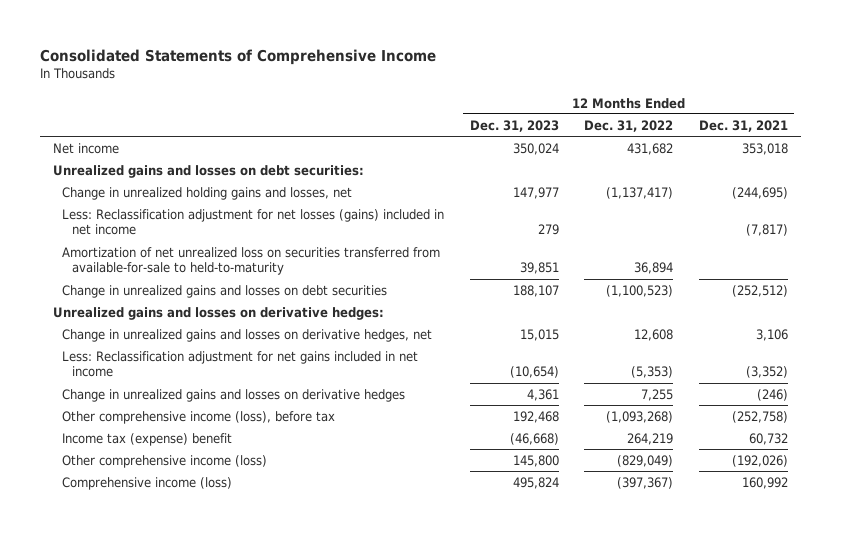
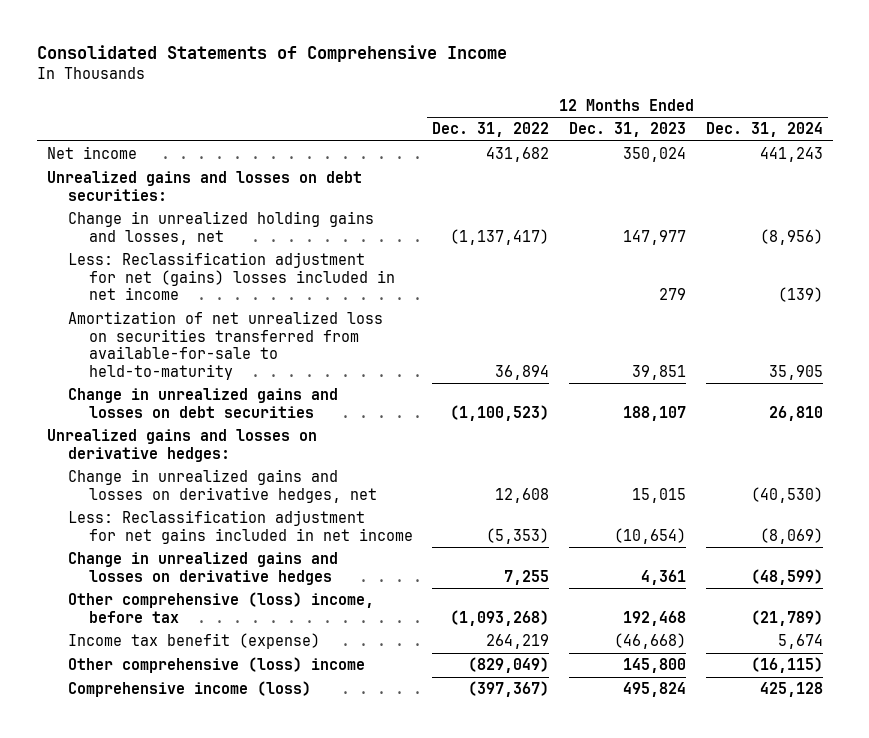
[698,119,788,132] Dec. 31, 2021 -> none
none -> [705,122,823,138] Dec. 31, 2024
[62,208,445,236] Less: Reclassification adjustment for net losses (gains) included in net income -> [67,252,395,301] Less: Reclassification adjustment for net (gains) losses included in net income
[62,410,336,424] Other comprehensive income (loss), before tax -> [67,592,374,623] Other comprehensive (loss) income, before tax
[62,432,233,446] Income tax (expense) benefit -> [67,633,320,650] Income tax benefit (expense)
[62,454,268,468] Other comprehensive income (loss) -> [67,657,365,674] Other comprehensive (loss) income

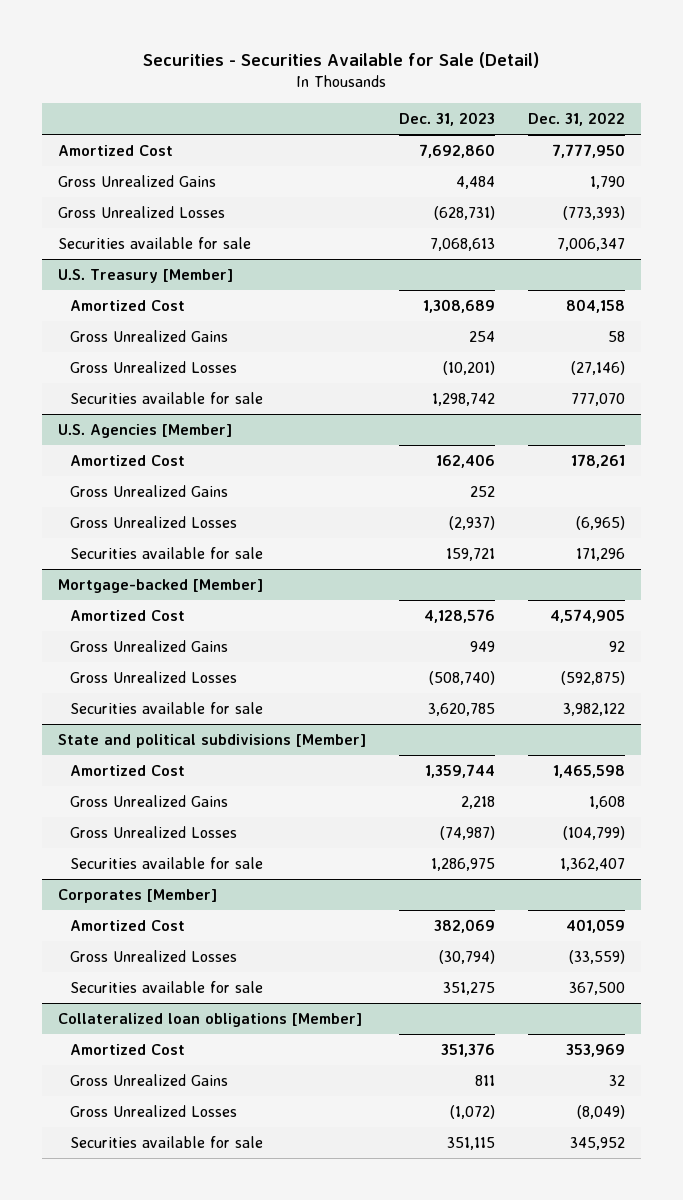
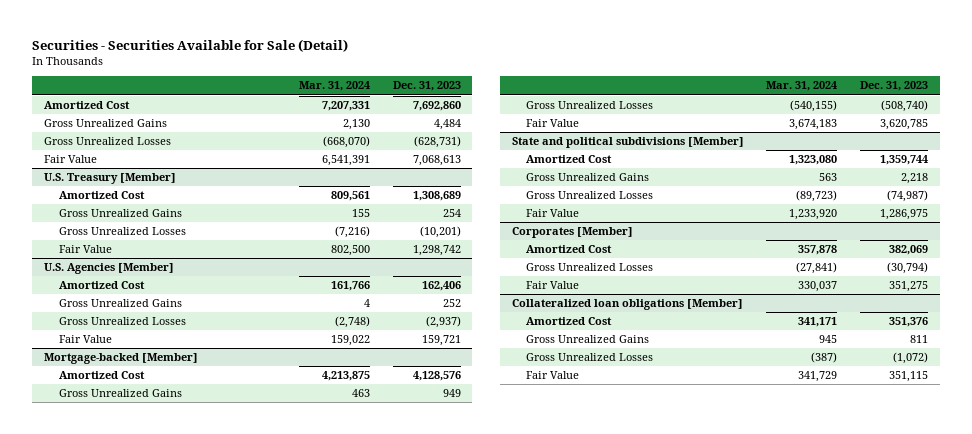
[527,112,625,127] Dec. 31, 2022 -> none
none -> [298,81,370,92] Mar. 31, 2024
[58,236,252,249] Securities available for sale -> [43,155,97,164] Fair Value
[69,391,263,404] Securities available for sale -> [58,245,112,254] Fair Value
[69,546,263,559] Securities available for sale -> [58,335,112,344] Fair Value
[69,701,263,714] Securities available for sale -> [526,119,580,128] Fair Value
[69,856,263,869] Securities available for sale -> [526,209,580,218] Fair Value
[69,980,263,993] Securities available for sale -> [526,281,580,290] Fair Value
[69,1135,263,1148] Securities available for sale -> [526,371,580,380] Fair Value

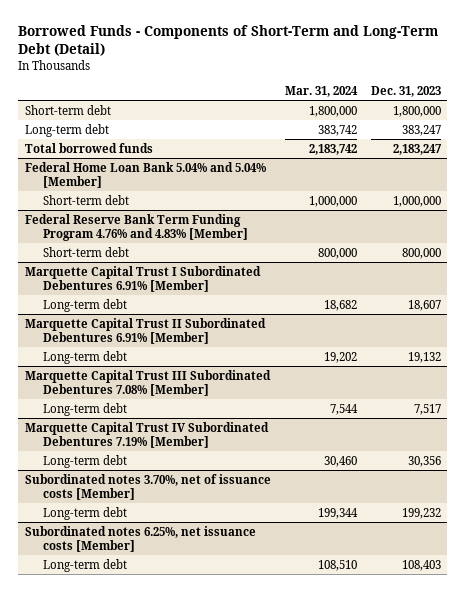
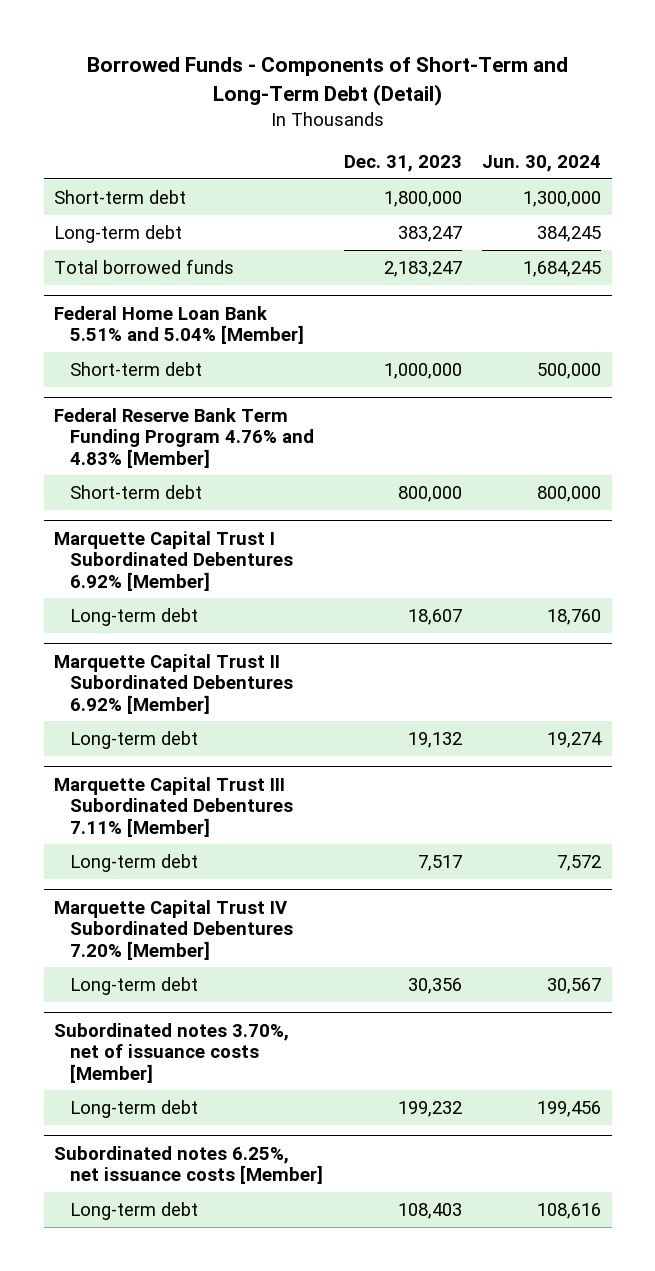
[284,85,358,97] Mar. 31, 2024 -> none
none -> [482,155,602,173] Jun. 30, 2024
[24,161,267,188] Federal Home Loan Bank 5.04% and 5.04% [Member] -> [53,305,305,345] Federal Home Loan Bank 5.51% and 5.04% [Member]
[24,265,261,292] Marquette Capital Trust I Subordinated Debentures 6.91% [Member] -> [53,530,294,591] Marquette Capital Trust I Subordinated Debentures 6.92% [Member]
[24,317,266,344] Marquette Capital Trust II Subordinated Debentures 6.91% [Member] -> [53,653,294,714] Marquette Capital Trust II Subordinated Debentures 6.92% [Member]
[24,369,271,396] Marquette Capital Trust III Subordinated Debentures 7.08% [Member] -> [53,776,294,837] Marquette Capital Trust III Subordinated Debentures 7.11% [Member]
[24,421,269,448] Marquette Capital Trust IV Subordinated Debentures 7.19% [Member] -> [53,899,294,960] Marquette Capital Trust IV Subordinated Debentures 7.20% [Member]

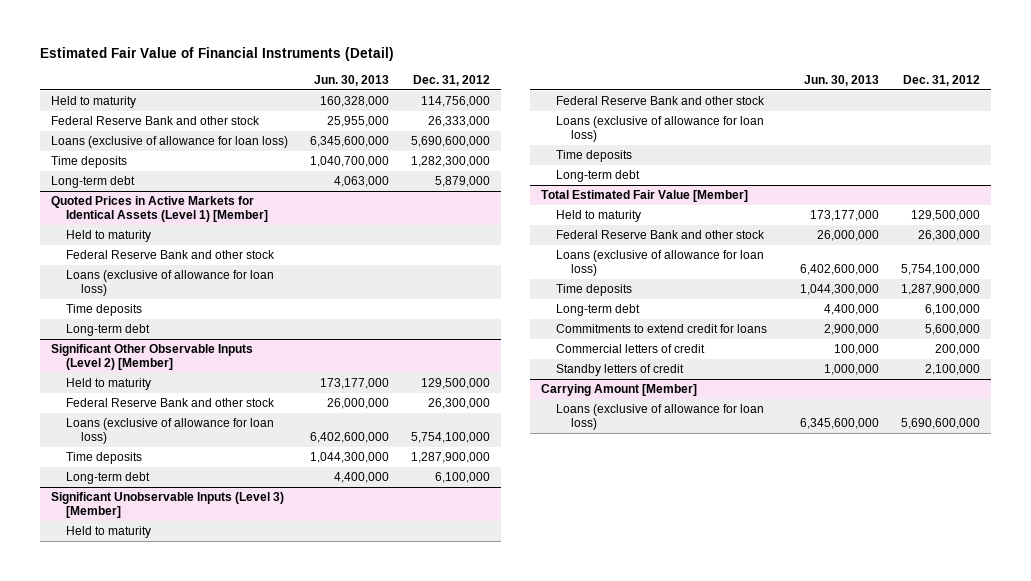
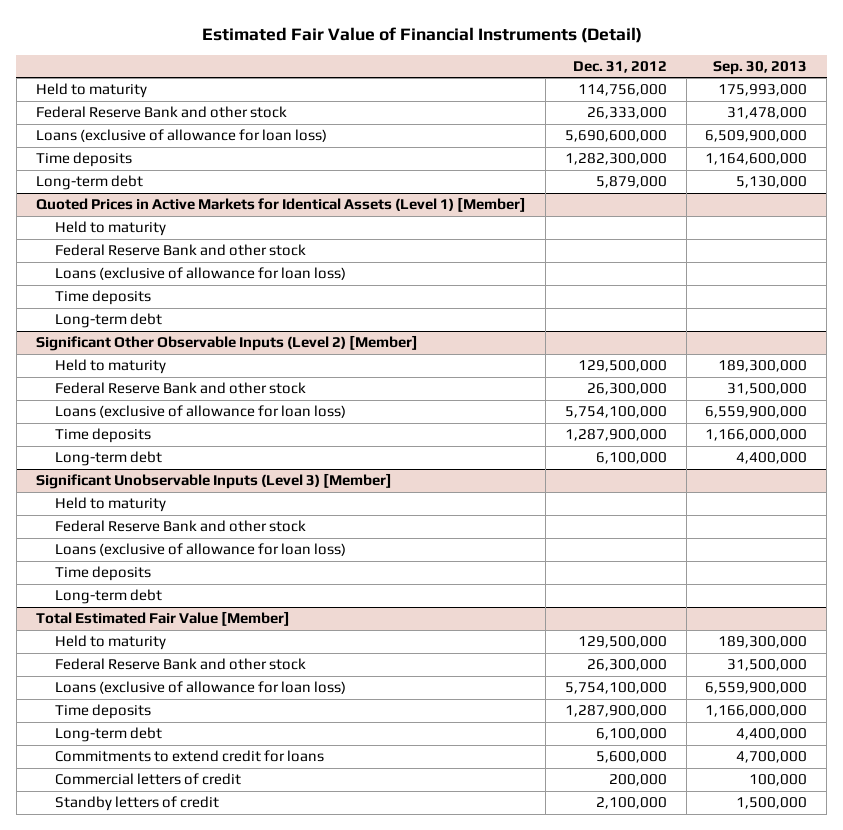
[313,75,389,87] Jun. 30, 2013 -> none
none -> [713,61,808,76] Sep. 30, 2013
[540,383,697,396] Carrying Amount [Member] -> none
[555,403,764,431] Loans (exclusive of allowance for loan loss) -> none

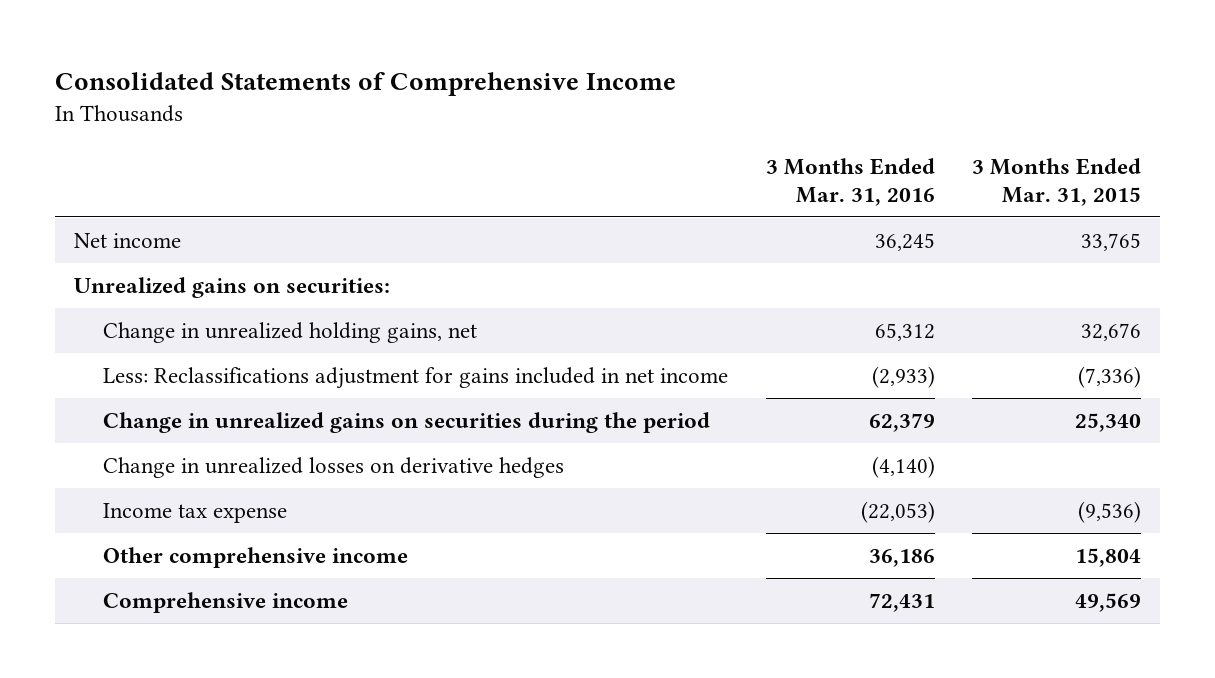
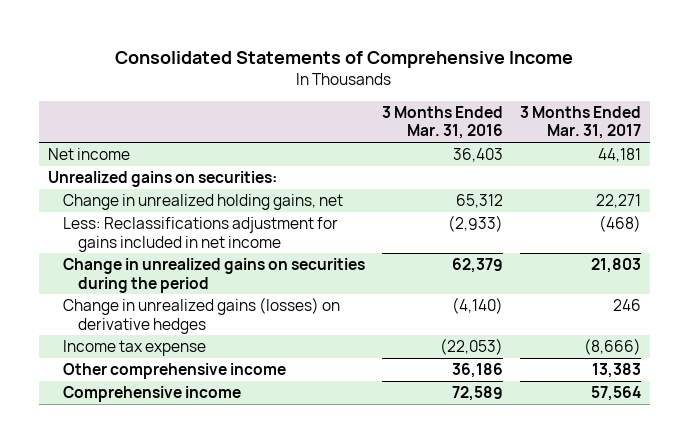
[972,158,1142,206] 3 Months Ended Mar. 31, 2015 -> none
none -> [520,106,642,140] 3 Months Ended Mar. 31, 2017
[874,232,935,251] 36,245 -> [452,148,503,163] 36,403
[103,456,565,478] Change in unrealized losses on derivative hedges -> [62,297,340,334] Change in unrealized gains (losses) on derivative hedges
[868,592,935,612] 72,431 -> [451,386,503,402] 72,589

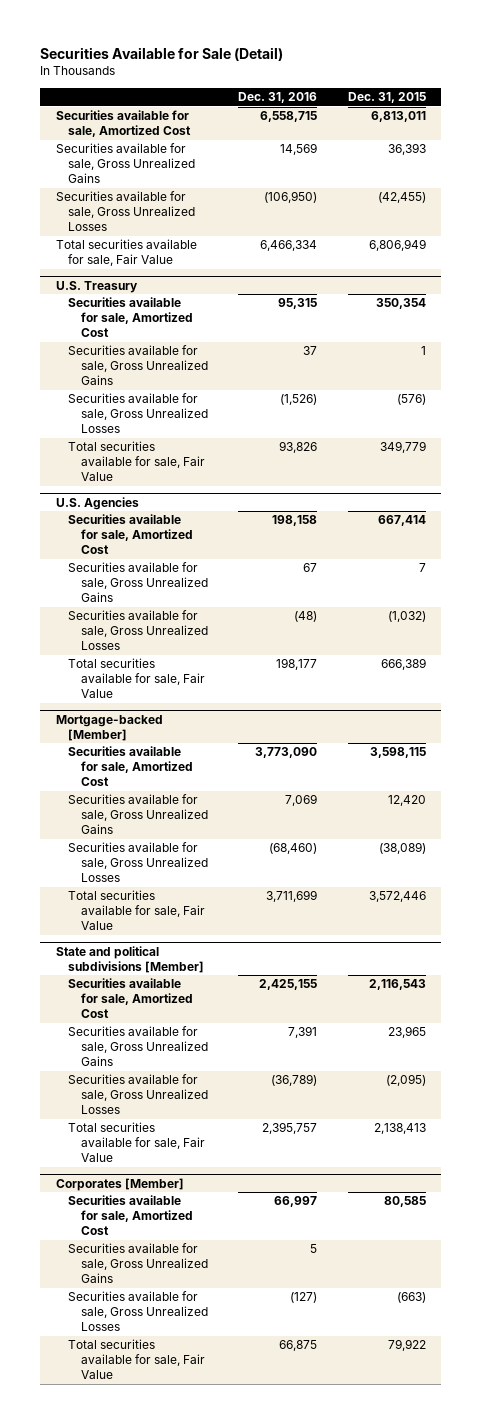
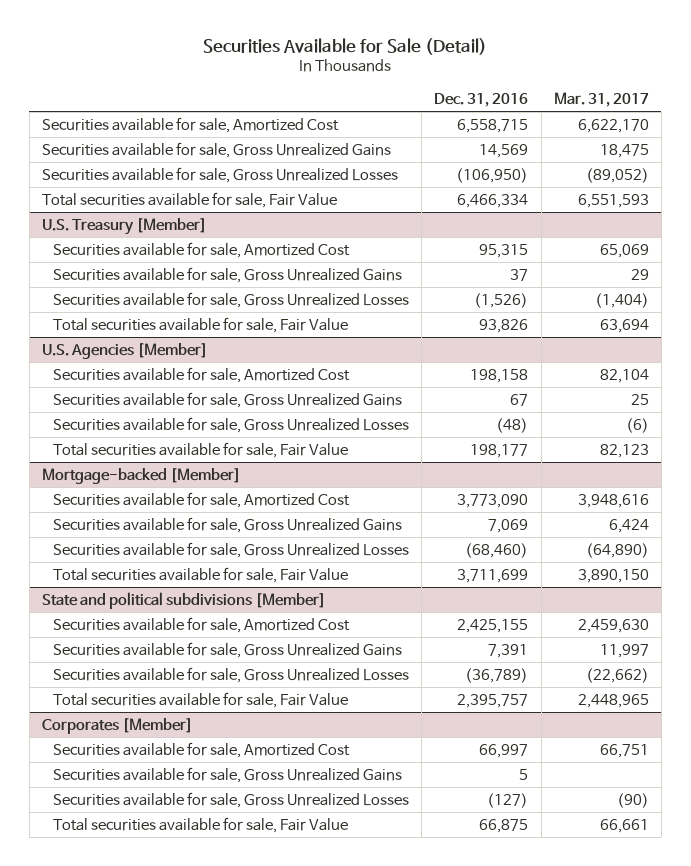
[347,91,426,103] Dec. 31, 2015 -> none
none -> [553,91,649,107] Mar. 31, 2017
[55,280,138,293] U.S. Treasury -> [41,217,207,235] U.S. Treasury [Member]
[55,496,139,510] U.S. Agencies -> [41,342,208,359] U.S. Agencies [Member]

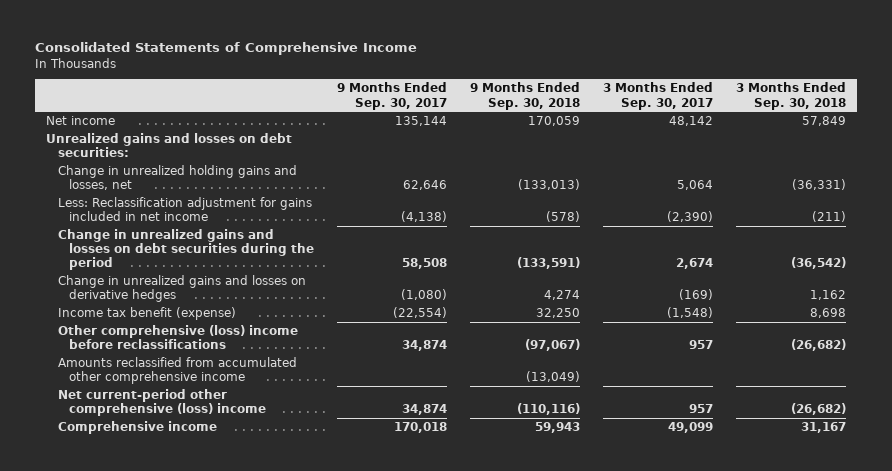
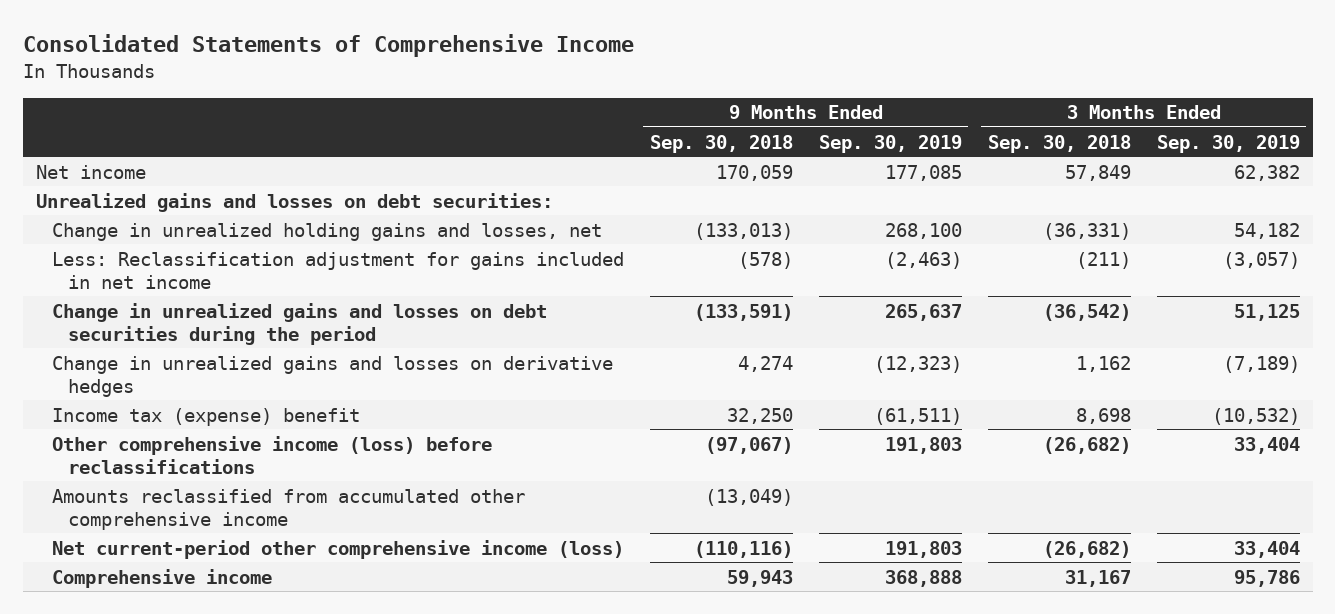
[337,82,448,110] 9 Months Ended Sep. 30, 2017 -> none
[603,82,714,110] 3 Months Ended Sep. 30, 2017 -> none
none -> [818,134,962,153] Sep. 30, 2019
none -> [1156,134,1300,153] Sep. 30, 2019
[57,307,236,321] Income tax benefit (expense) -> [51,407,360,426] Income tax (expense) benefit
[57,325,298,350] Other comprehensive (loss) income before reclassifications -> [51,435,492,474] Other comprehensive income (loss) before reclassifications
[57,389,267,417] Net current-period other comprehensive (loss) income -> [51,539,624,559] Net current-period other comprehensive income (loss)

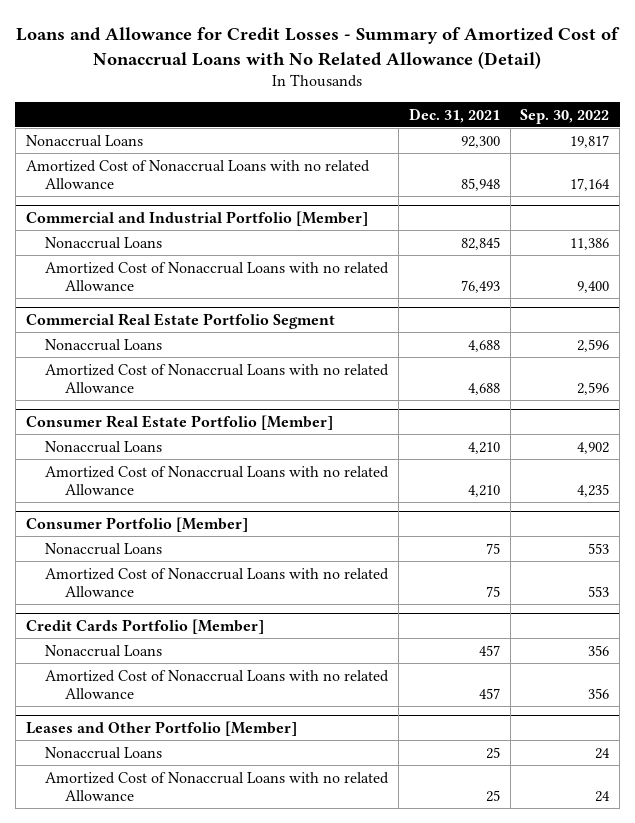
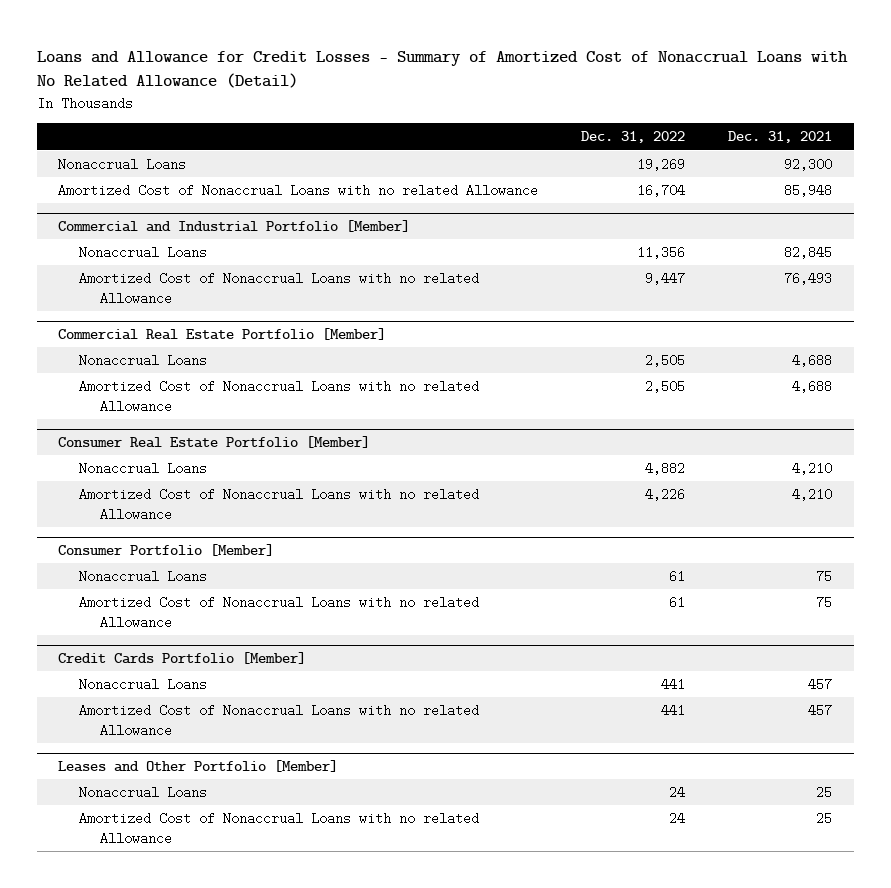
[520,108,610,124] Sep. 30, 2022 -> none
none -> [581,131,686,144] Dec. 31, 2022
[25,312,335,329] Commercial Real Estate Portfolio Segment -> [58,327,387,340] Commercial Real Estate Portfolio [Member]

